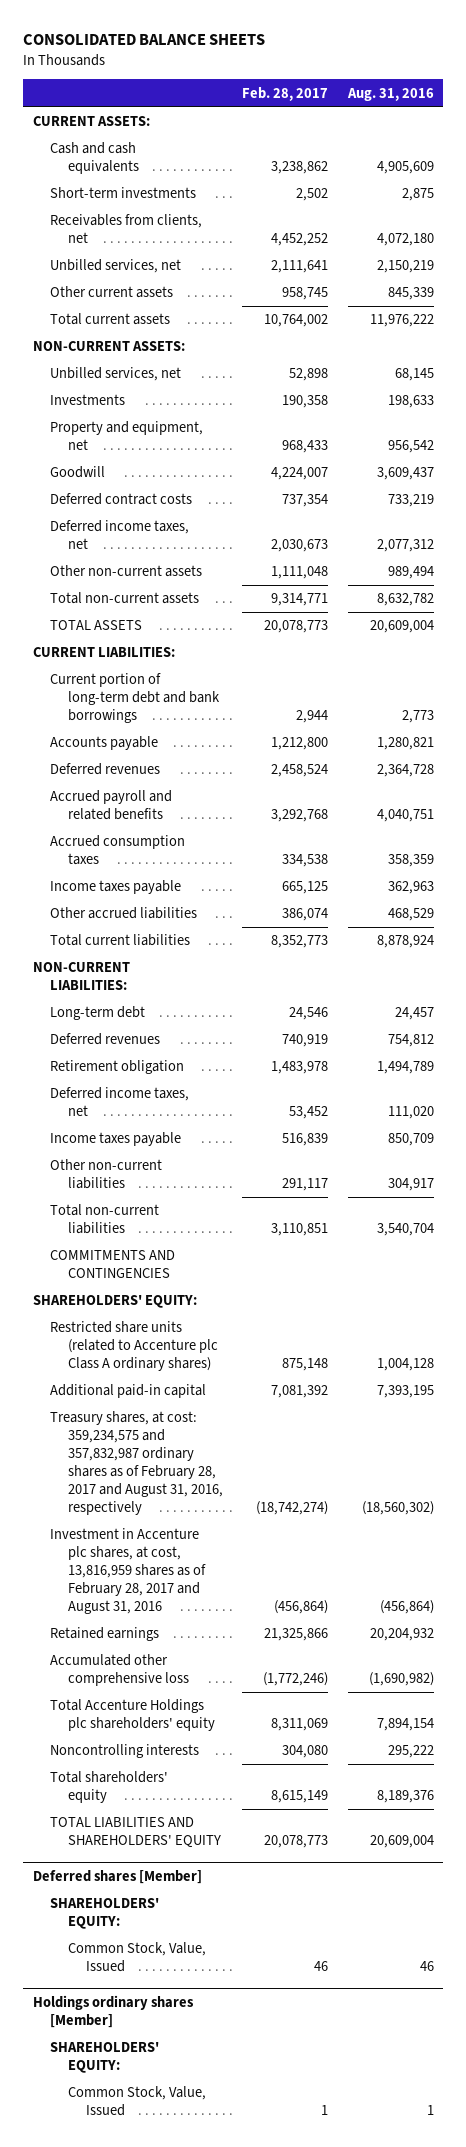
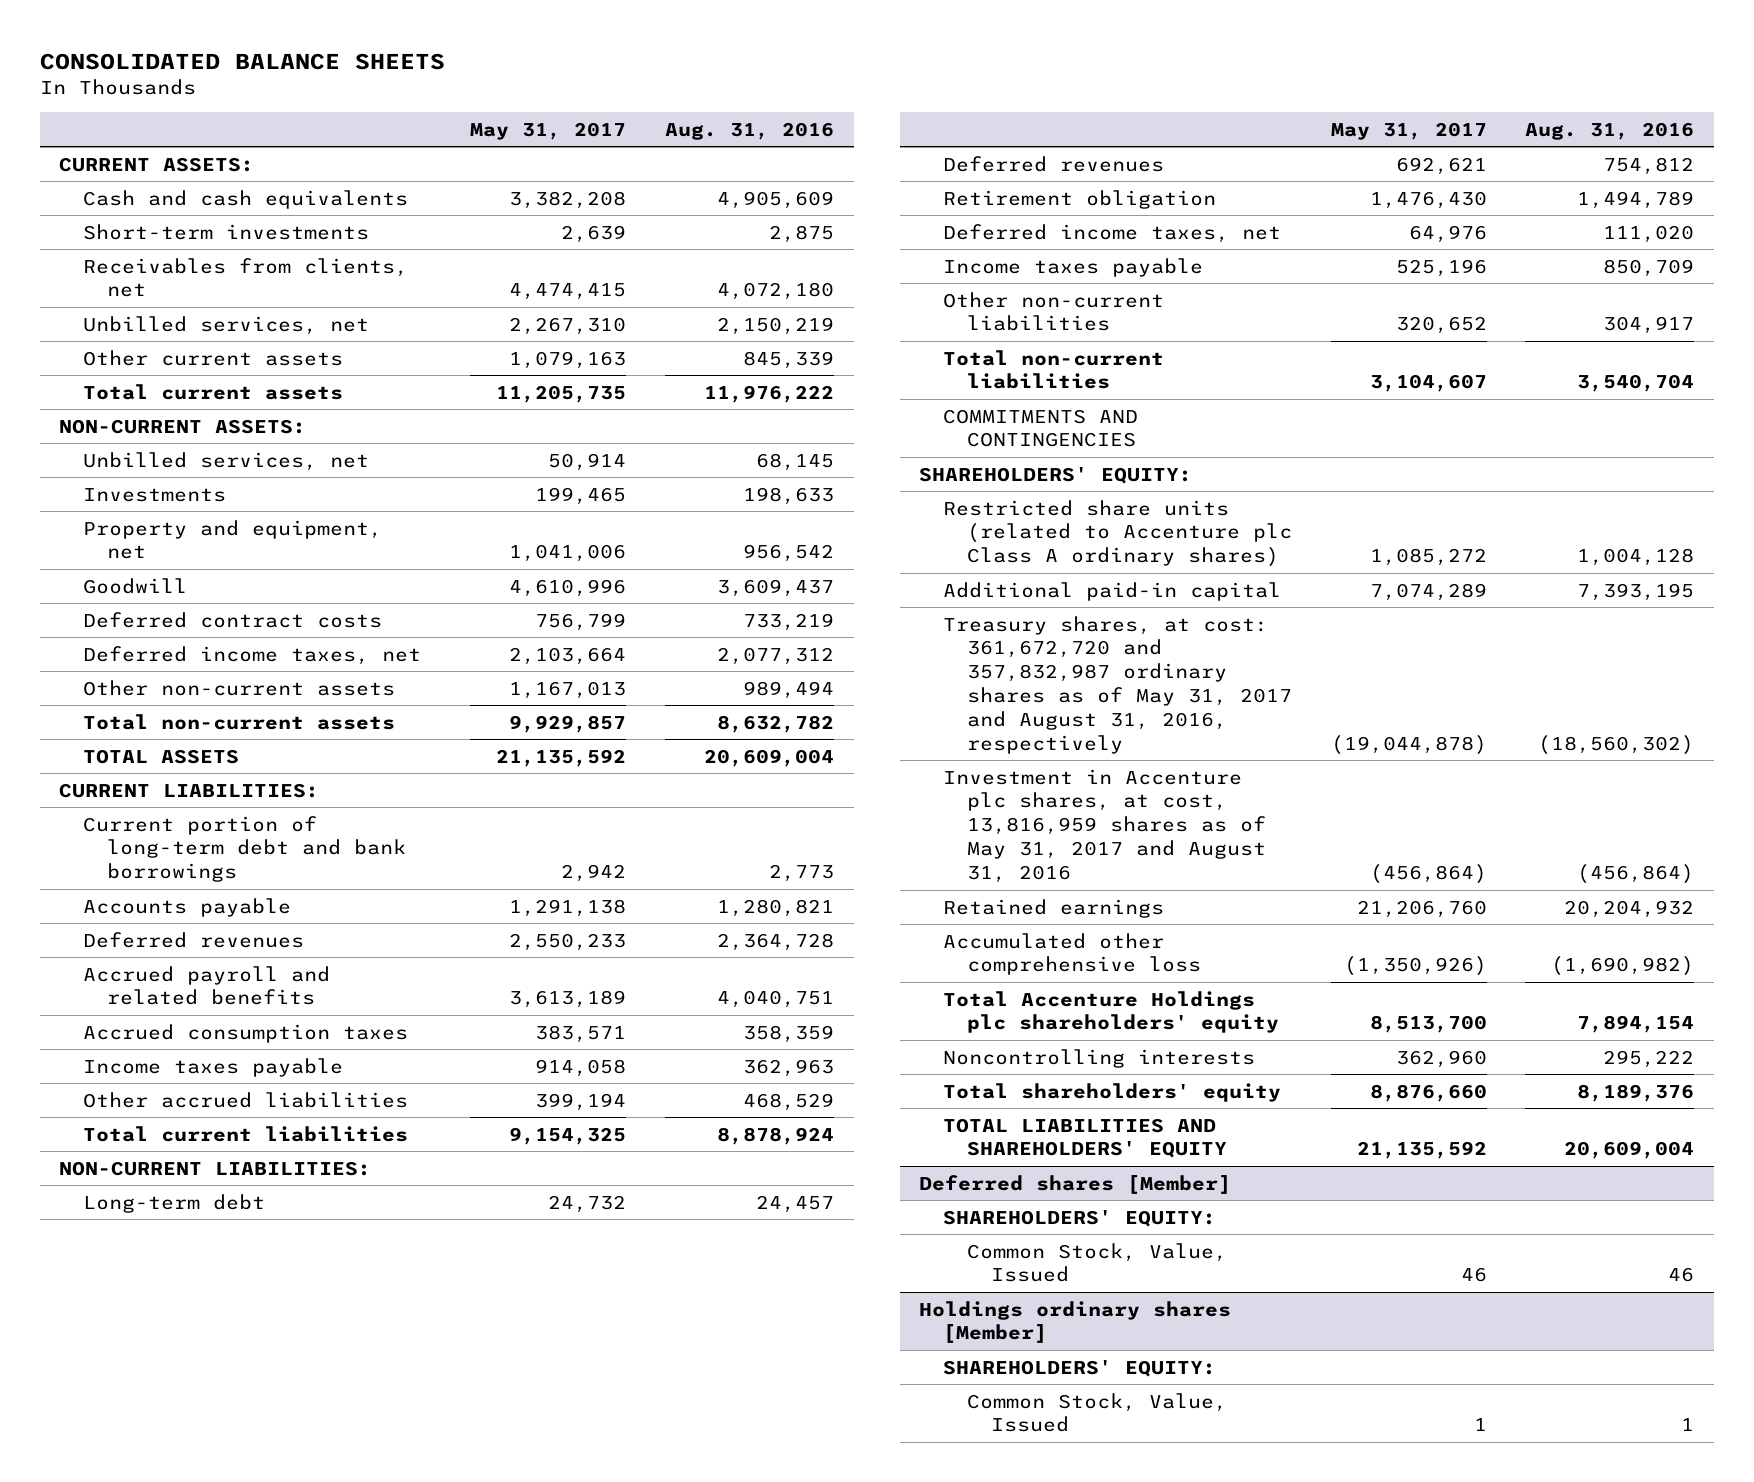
[242,86,329,101] Feb. 28, 2017 -> none
none -> [470,121,627,140] May 31, 2017
[50,1411,223,1516] Treasury shares, at cost: 359,234,575 and 357,832,987 ordinary shares as of February 28, 2017 and August 31, 2016, respectively -> [943,615,1292,754] Treasury shares, at cost: 361,672,720 and 357,832,987 ordinary shares as of May 31, 2017 and August 31, 2016, respectively
[50,1528,206,1615] Investment in Accenture plc shares, at cost, 13,816,959 shares as of February 28, 2017 and August 31, 2016 -> [943,768,1266,883] Investment in Accenture plc shares, at cost, 13,816,959 shares as of May 31, 2017 and August 31, 2016

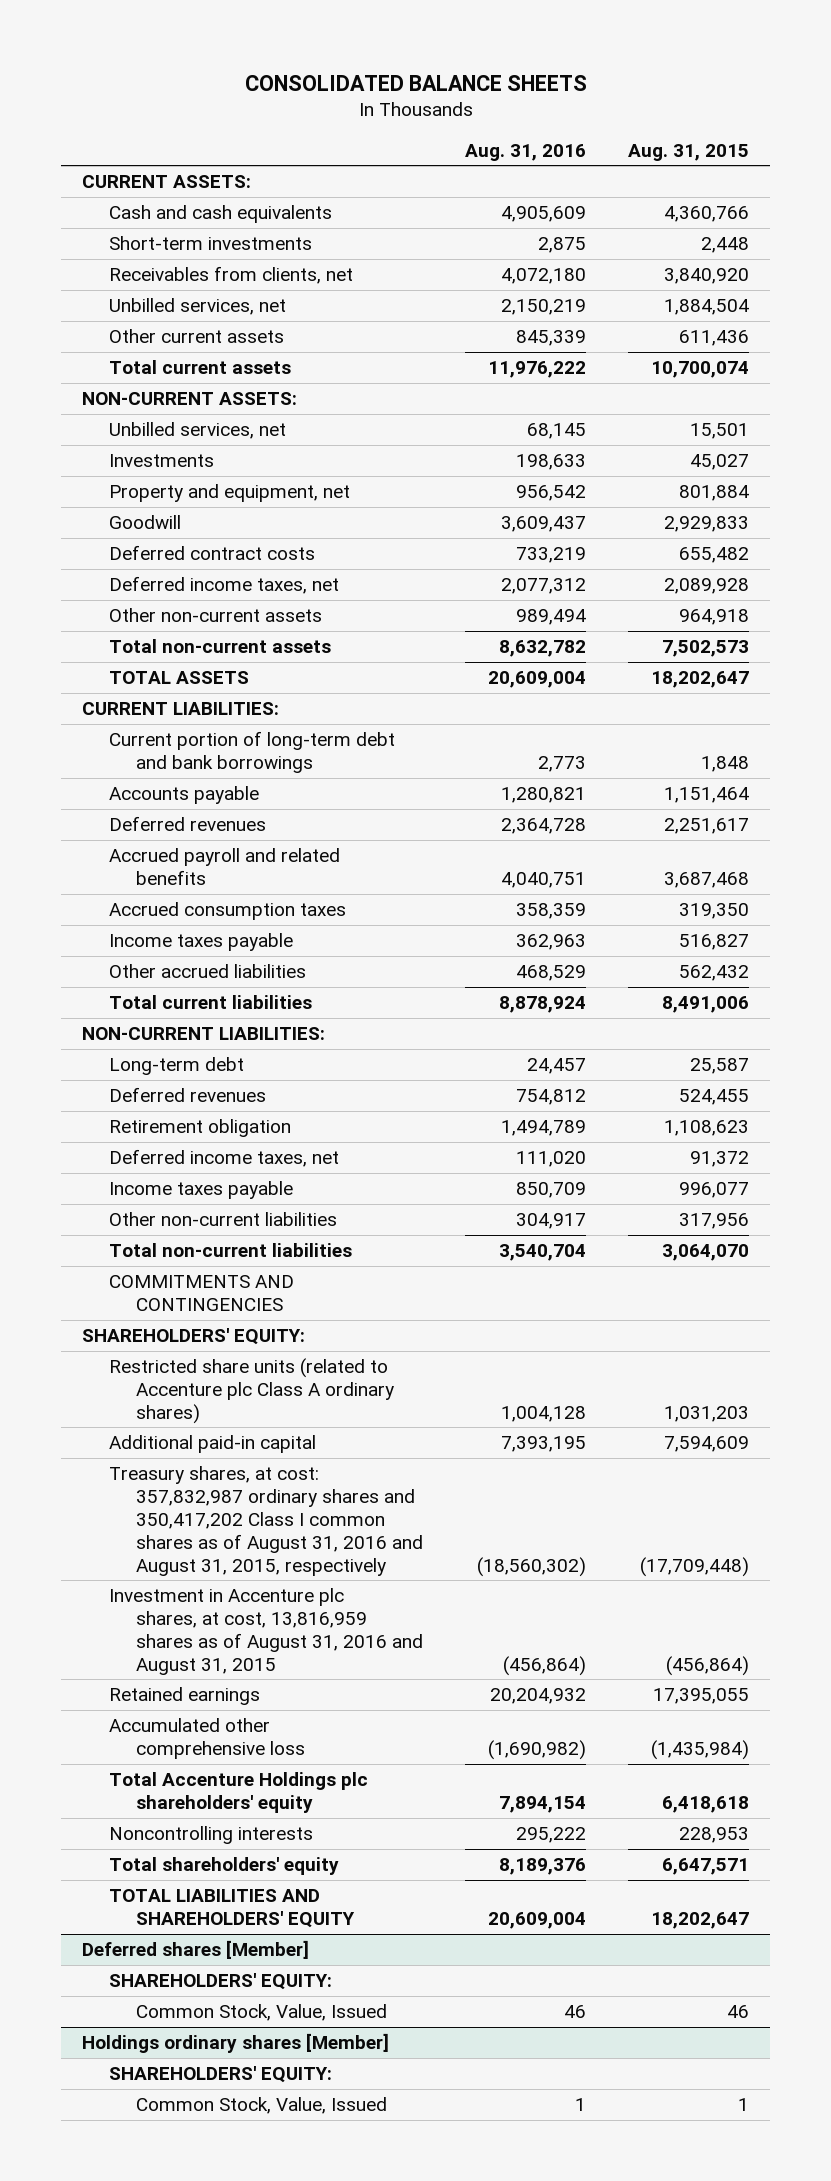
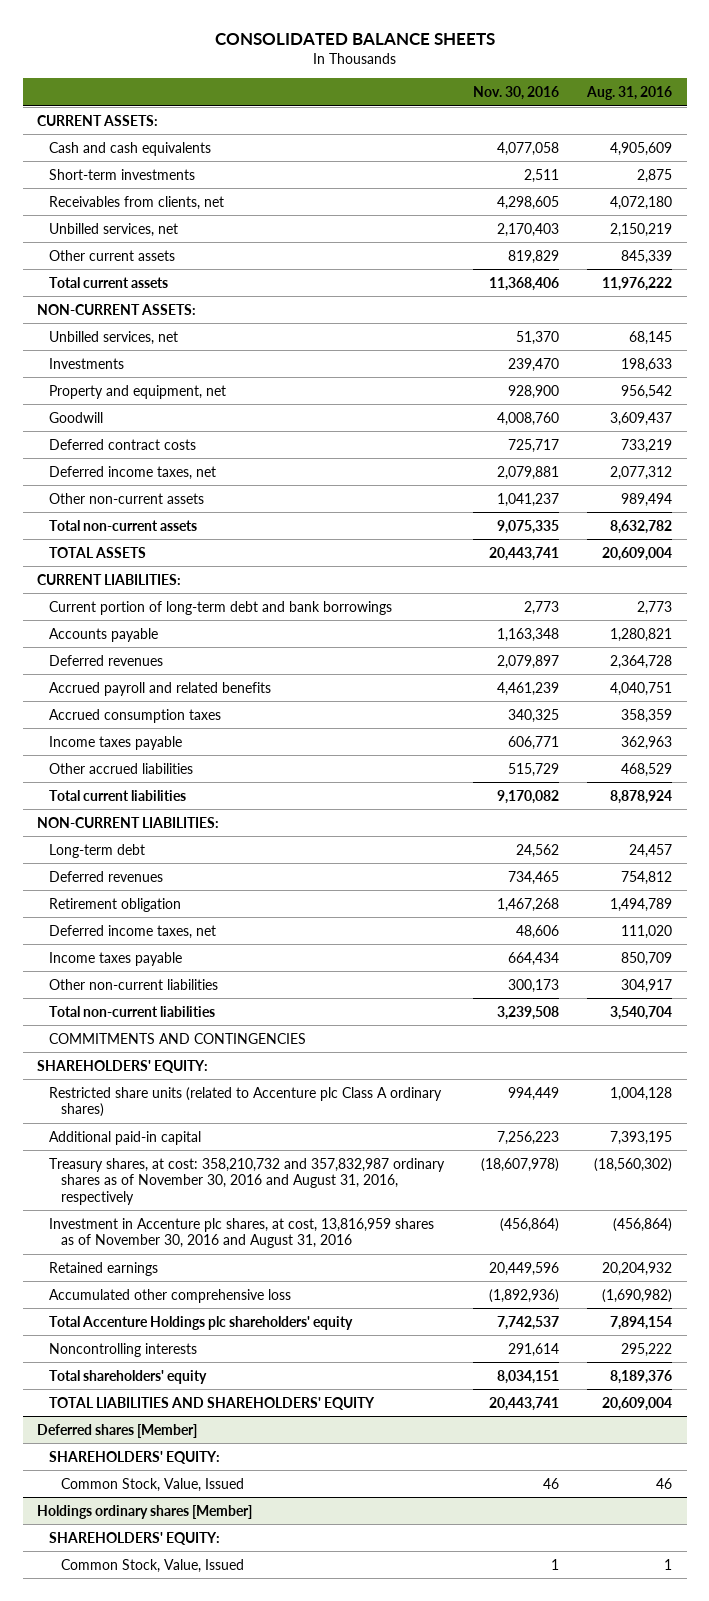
[628,143,750,161] Aug. 31, 2015 -> none
none -> [472,86,559,101] Nov. 30, 2016
[109,1465,423,1576] Treasury shares, at cost: 357,832,987 ordinary shares and 350,417,202 Class I common shares as of August 31, 2016 and August 31, 2015, respectively -> [49,1157,446,1205] Treasury shares, at cost: 358,210,732 and 357,832,987 ordinary shares as of November 30, 2016 and August 31, 2016, respectively
[109,1587,423,1675] Investment in Accenture plc shares, at cost, 13,816,959 shares as of August 31, 2016 and August 31, 2015 -> [49,1217,435,1249] Investment in Accenture plc shares, at cost, 13,816,959 shares as of November 30, 2016 and August 31, 2016

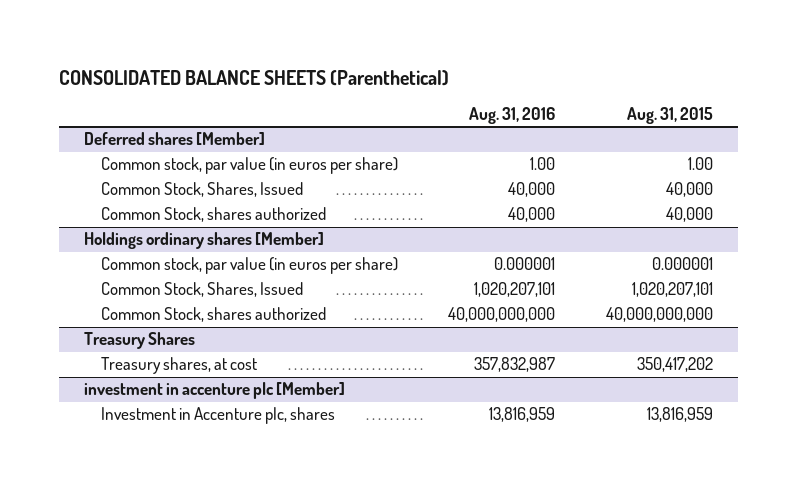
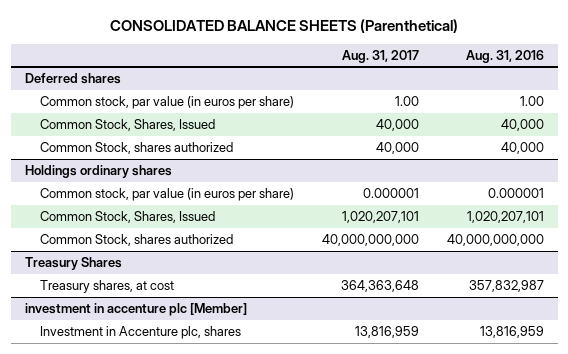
[627,107,714,125] Aug. 31, 2015 -> none
none -> [342,49,420,63] Aug. 31, 2017
[84,132,266,146] Deferred shares [Member] -> [24,73,121,85] Deferred shares
[84,232,325,250] Holdings ordinary shares [Member] -> [24,165,172,179] Holdings ordinary shares

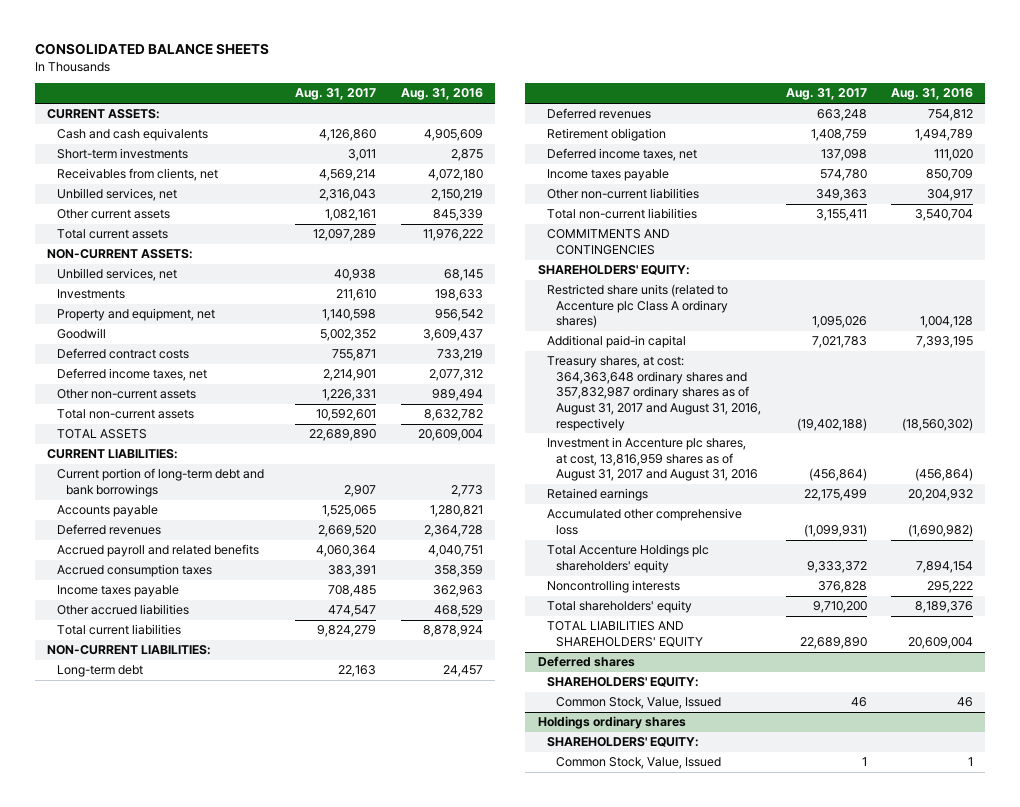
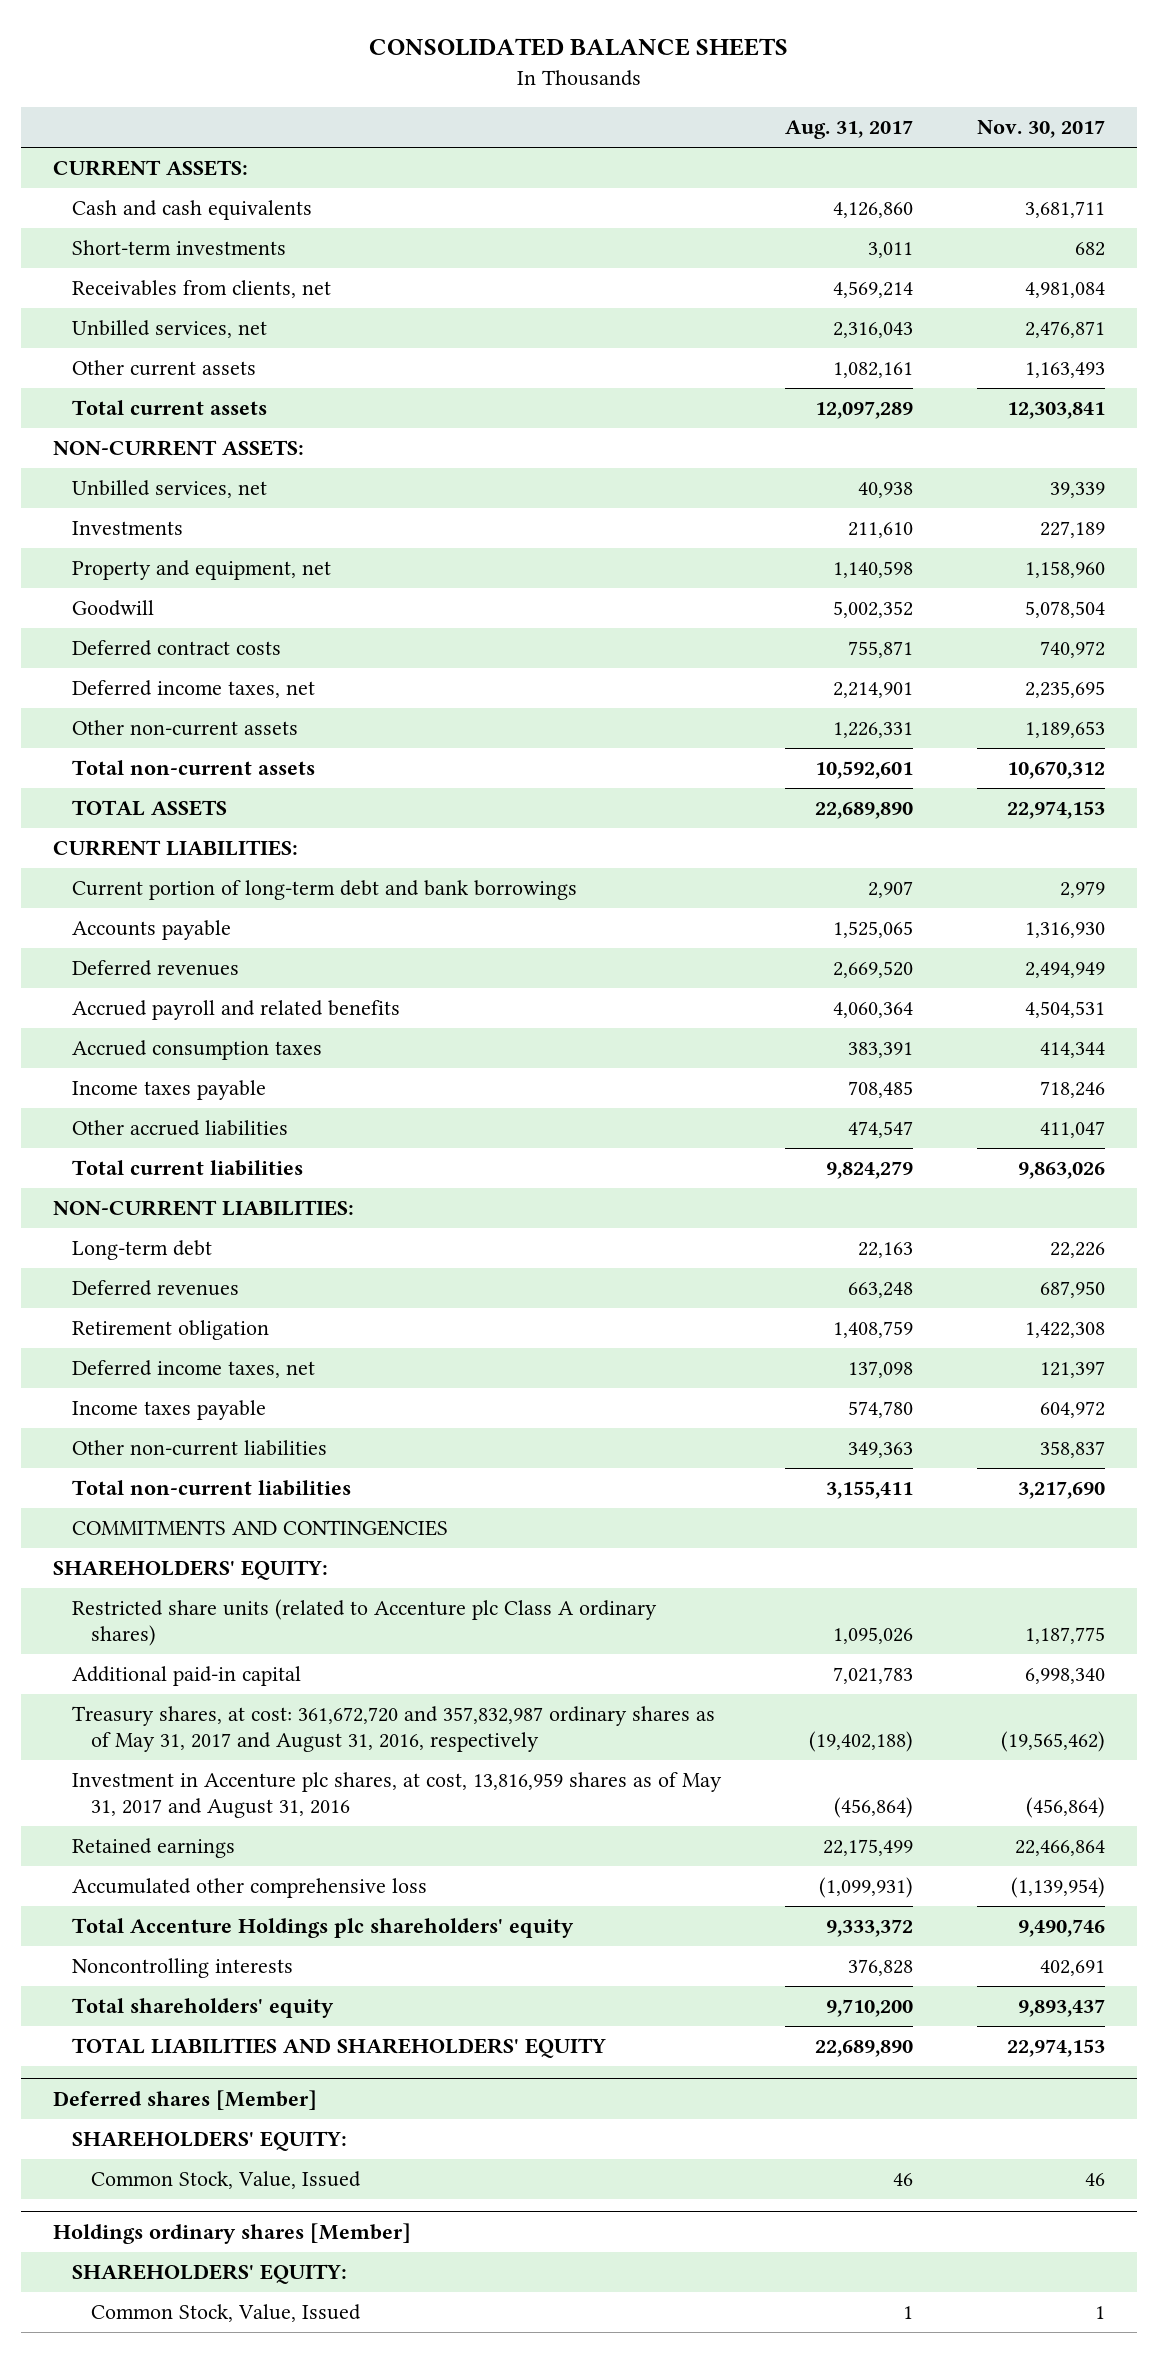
[400,88,483,101] Aug. 31, 2016 -> none
none -> [977,119,1106,138] Nov. 30, 2017
[546,356,762,431] Treasury shares, at cost: 364,363,648 ordinary shares and 357,832,987 ordinary shares as of August 31, 2017 and August 31, 2016, respectively -> [72,1706,716,1753] Treasury shares, at cost: 361,672,720 and 357,832,987 ordinary shares as of May 31, 2017 and August 31, 2016, respectively
[546,437,759,482] Investment in Accenture plc shares, at cost, 13,816,959 shares as of August 31, 2017 and August 31, 2016 -> [72,1772,723,1819] Investment in Accenture plc shares, at cost, 13,816,959 shares as of May 31, 2017 and August 31, 2016
[537,656,635,668] Deferred shares -> [53,2090,318,2111] Deferred shares [Member]
[537,716,686,730] Holdings ordinary shares -> [53,2223,412,2245] Holdings ordinary shares [Member]

